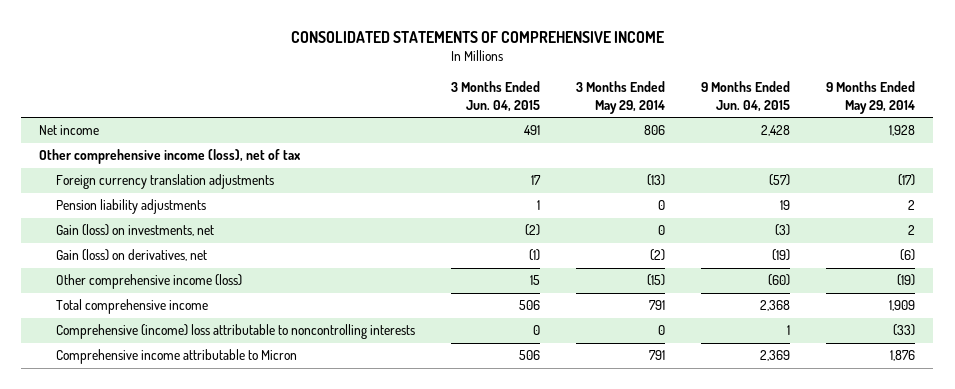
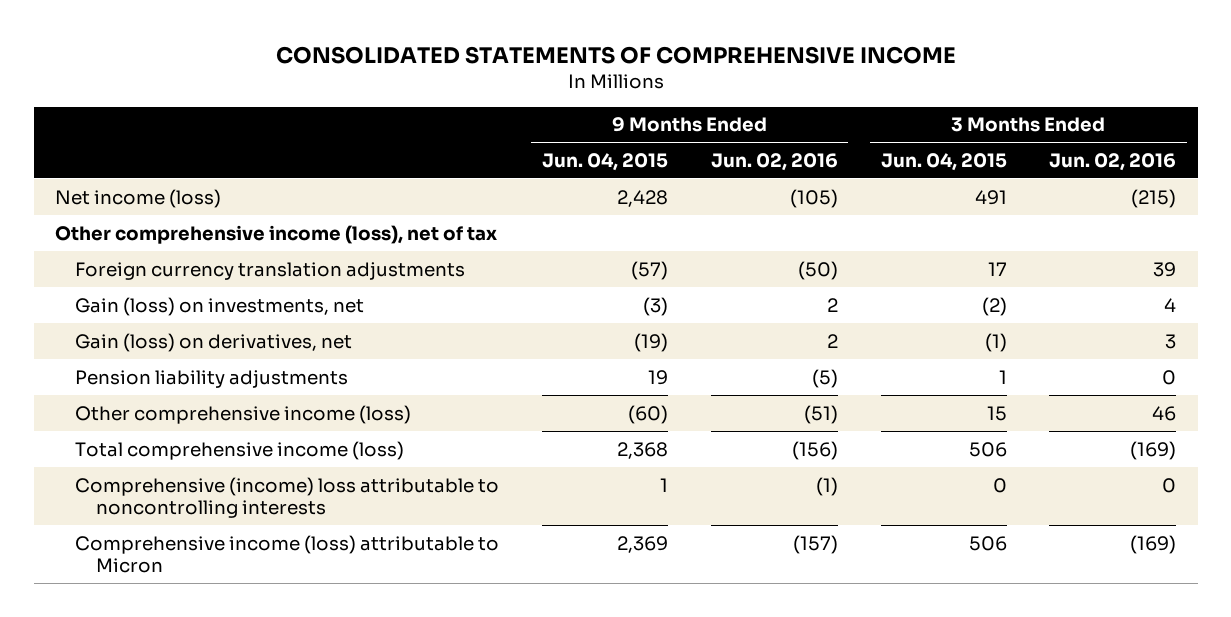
[576,80,666,114] 3 Months Ended May 29, 2014 -> none
[826,80,916,114] 9 Months Ended May 29, 2014 -> none
none -> [710,152,838,171] Jun. 02, 2016
none -> [1049,152,1177,171] Jun. 02, 2016
[39,125,100,136] Net income -> [55,188,222,208] Net income (loss)
[56,199,207,215] Pension liability adjustments -> [75,369,349,388] Pension liability adjustments
[56,299,209,315] Total comprehensive income -> [75,440,405,460] Total comprehensive income (loss)
[56,349,298,365] Comprehensive income attributable to Micron -> [75,534,500,574] Comprehensive income (loss) attributable to Micron

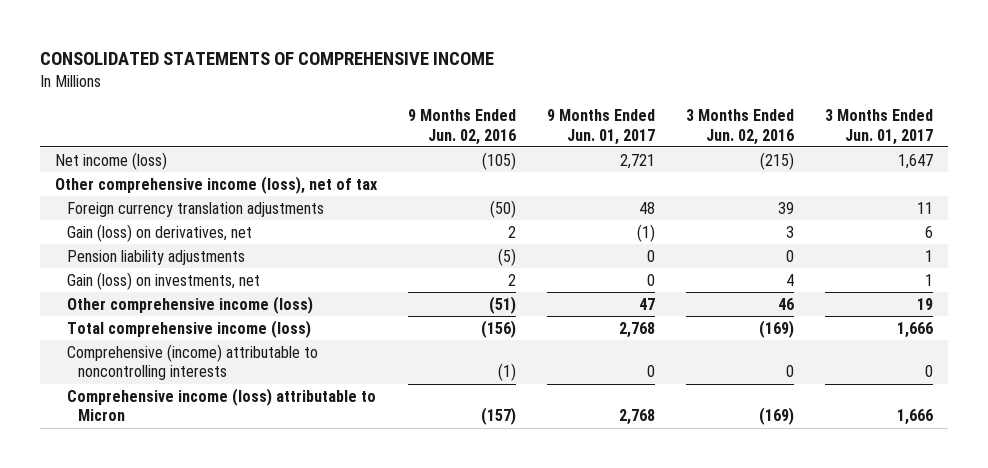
[542,152,669,171] Jun. 04, 2015 -> none
[880,152,1007,171] Jun. 04, 2015 -> none
none -> [547,109,656,145] 9 Months Ended Jun. 01, 2017
none -> [824,109,933,145] 3 Months Ended Jun. 01, 2017
[75,296,365,316] Gain (loss) on investments, net -> [66,271,260,290] Gain (loss) on investments, net
[75,476,500,519] Comprehensive (income) loss attributable to noncontrolling interests -> [66,343,318,381] Comprehensive (income) attributable to noncontrolling interests

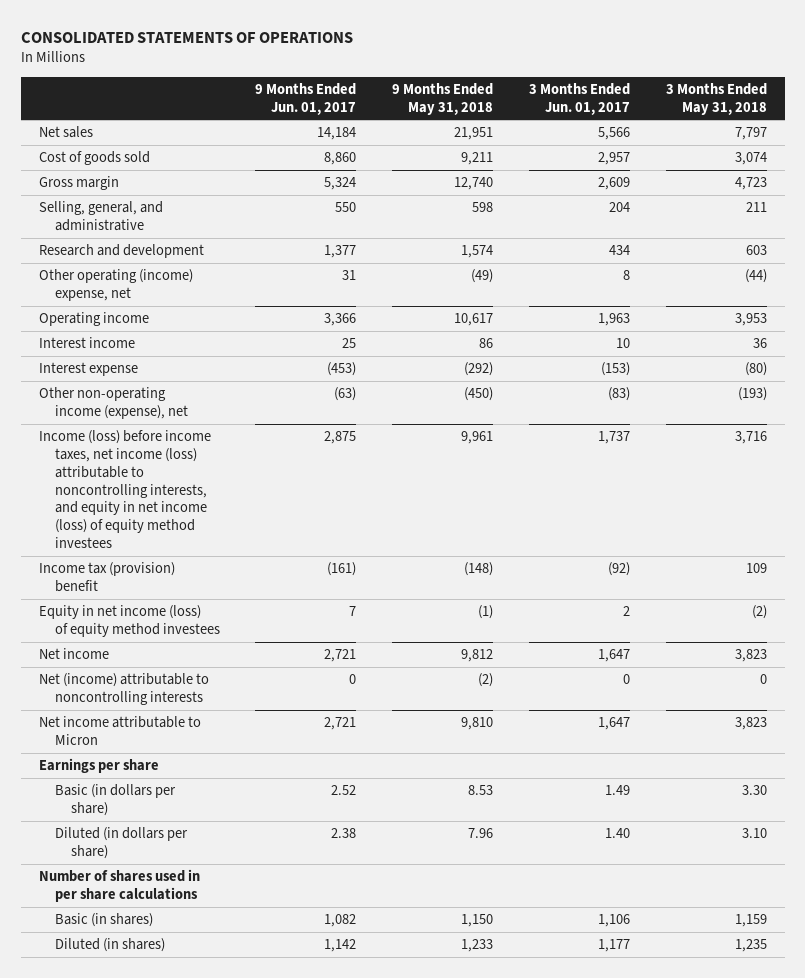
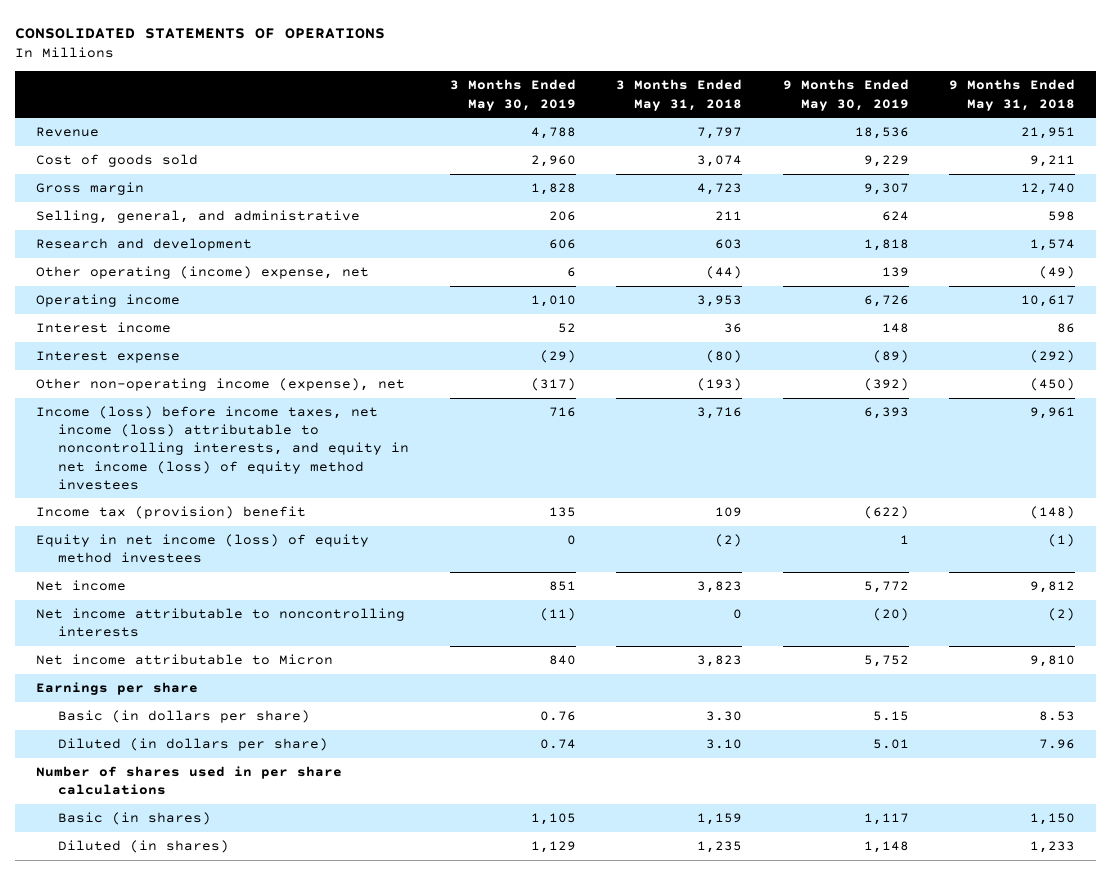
[255,82,357,115] 9 Months Ended Jun. 01, 2017 -> none
[528,82,630,115] 3 Months Ended Jun. 01, 2017 -> none
none -> [449,79,576,111] 3 Months Ended May 30, 2019
none -> [782,79,909,111] 9 Months Ended May 30, 2019
[38,126,93,139] Net sales -> [35,127,99,138] Revenue
[38,673,209,705] Net (income) attributable to noncontrolling interests -> [35,608,405,638] Net income attributable to noncontrolling interests

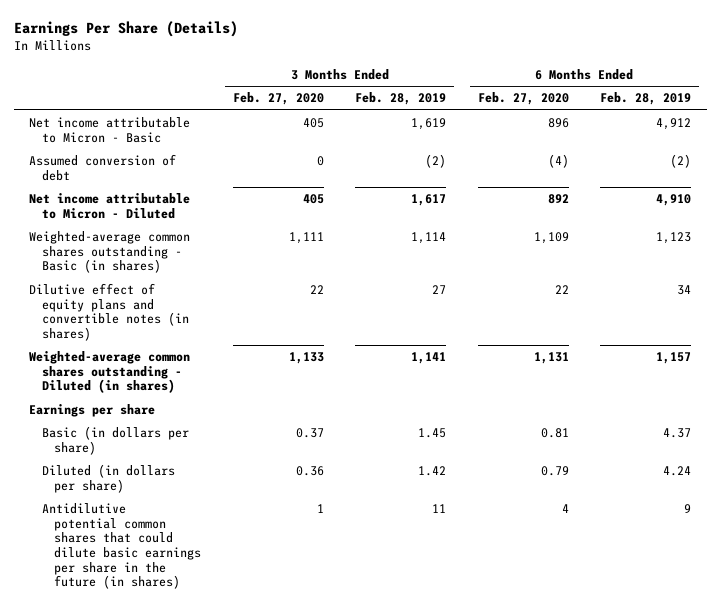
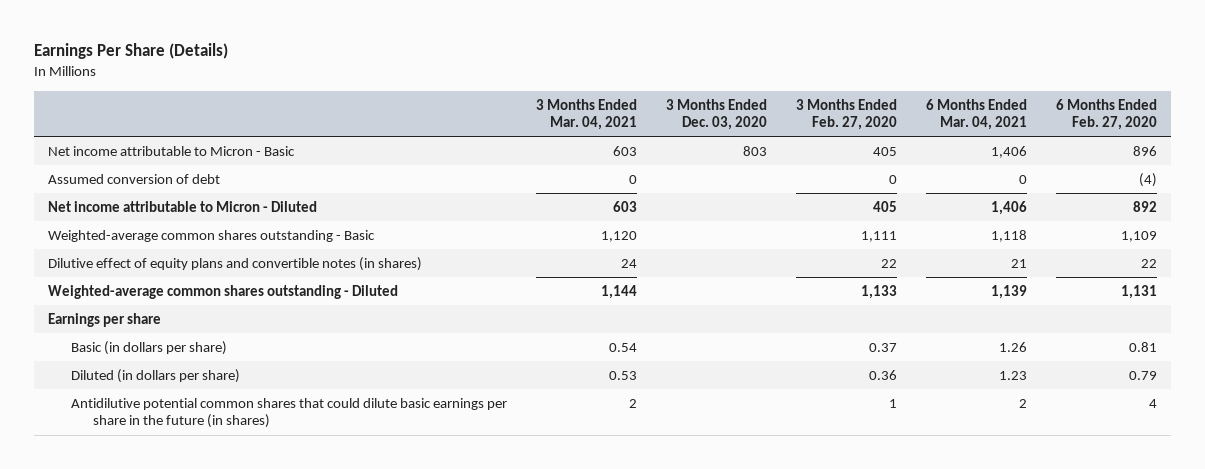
[355,92,447,106] Feb. 28, 2019 -> none
[600,92,692,106] Feb. 28, 2019 -> none
none -> [535,98,637,131] 3 Months Ended Mar. 04, 2021
none -> [665,98,767,131] 3 Months Ended Dec. 03, 2020
none -> [925,98,1027,131] 6 Months Ended Mar. 04, 2021
[29,231,191,274] Weighted-average common shares outstanding - Basic (in shares) -> [48,229,376,242] Weighted-average common shares outstanding - Basic
[29,351,191,394] Weighted-average common shares outstanding - Diluted (in shares) -> [48,284,399,299] Weighted-average common shares outstanding - Diluted

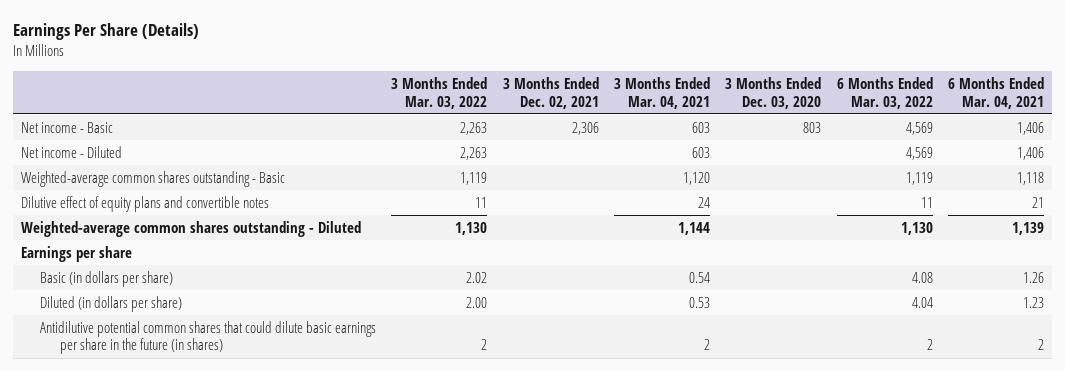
[795,98,897,131] 3 Months Ended Feb. 27, 2020 -> none
[1055,98,1157,131] 6 Months Ended Feb. 27, 2020 -> none
none -> [391,77,488,109] 3 Months Ended Mar. 03, 2022
none -> [502,77,599,109] 3 Months Ended Dec. 02, 2021
none -> [836,77,933,109] 6 Months Ended Mar. 03, 2022
[48,173,221,184] Assumed conversion of debt -> none
[48,145,296,156] Net income attributable to Micron - Basic -> [20,121,113,133] Net income - Basic
[48,200,318,212] Net income attributable to Micron - Diluted -> [20,145,122,158] Net income - Diluted
[48,256,423,271] Dilutive effect of equity plans and convertible notes (in shares) -> [20,195,269,212] Dilutive effect of equity plans and convertible notes

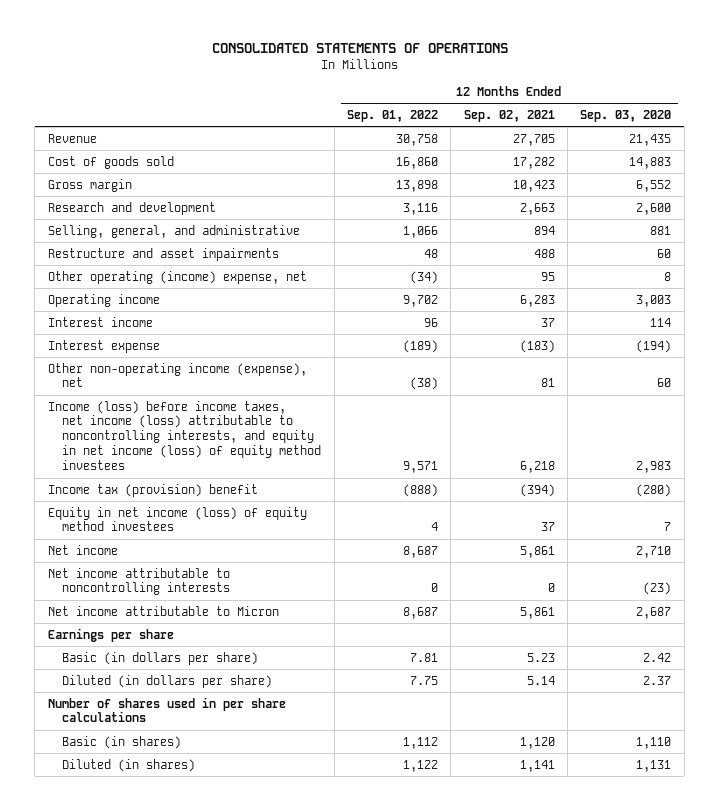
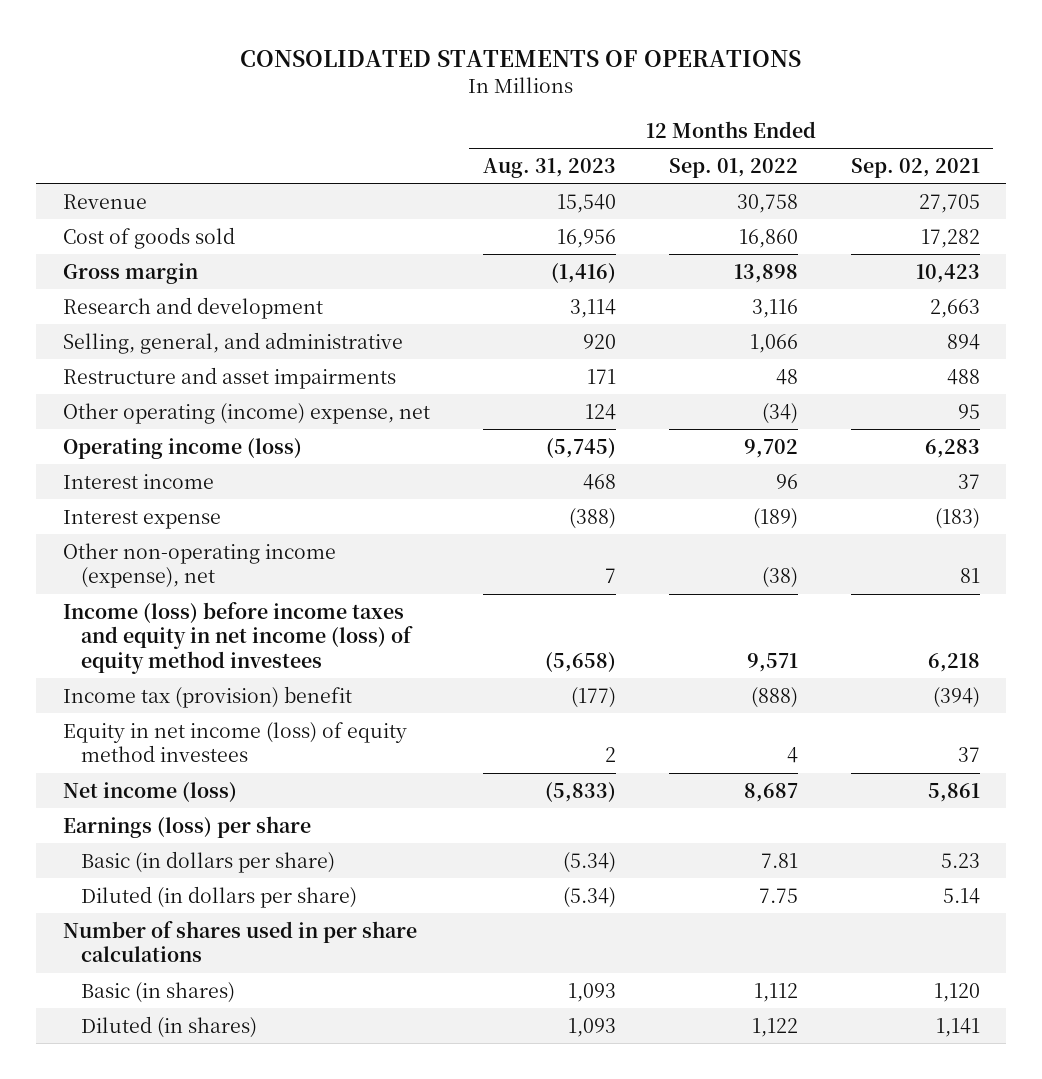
[580,109,672,122] Sep. 03, 2020 -> none
none -> [482,157,616,178] Aug. 31, 2023
[47,293,160,307] Operating income -> [62,437,302,459] Operating income (loss)
[47,400,322,471] Income (loss) before income taxes, net income (loss) attributable to noncontrolling interests, and equity in net income (loss) of equity method investees -> [62,601,414,674] Income (loss) before income taxes and equity in net income (loss) of equity method investees
[47,544,118,555] Net income -> none
[47,567,231,596] Net income attributable to noncontrolling interests -> none
[47,605,279,616] Net income attributable to Micron -> [62,781,237,802] Net income (loss)
[47,627,174,642] Earnings per share -> [62,815,311,838] Earnings (loss) per share

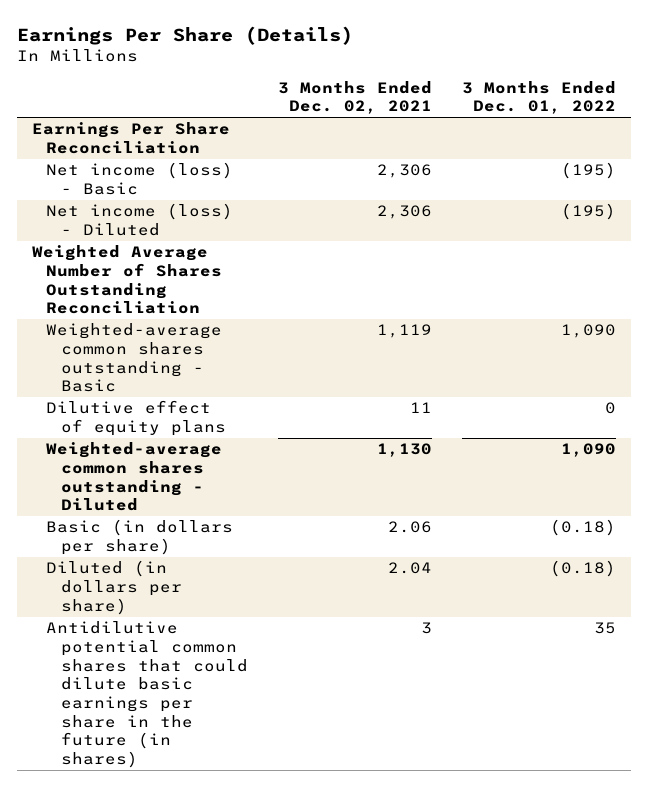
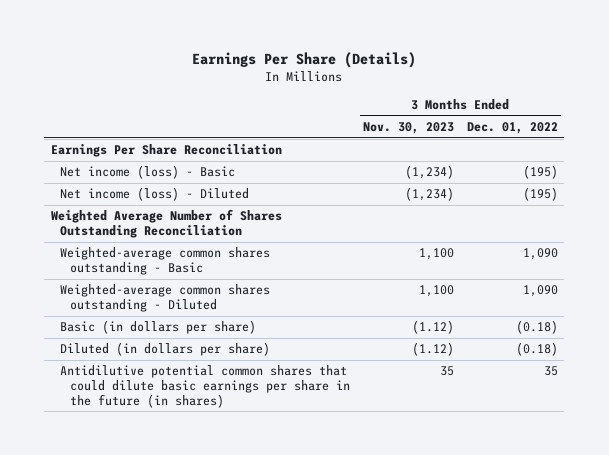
[277,80,432,115] 3 Months Ended Dec. 02, 2021 -> none
none -> [362,121,454,134] Nov. 30, 2023
[46,400,226,437] Dilutive effect of equity plans -> none

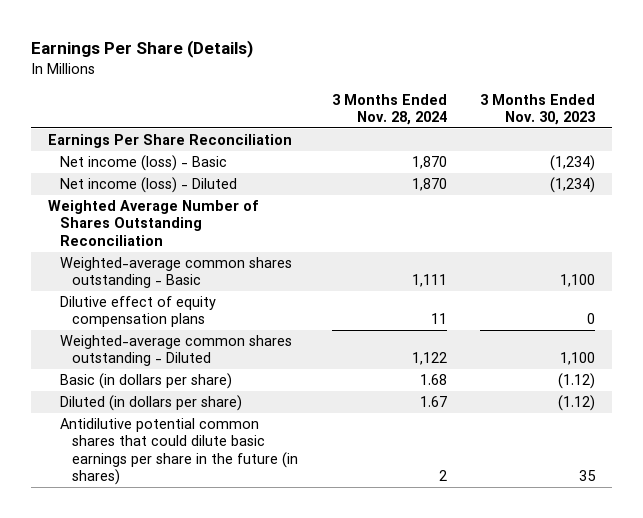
[466,121,558,134] Dec. 01, 2022 -> none
none -> [331,93,447,125] 3 Months Ended Nov. 28, 2024
none -> [60,296,217,328] Dilutive effect of equity compensation plans

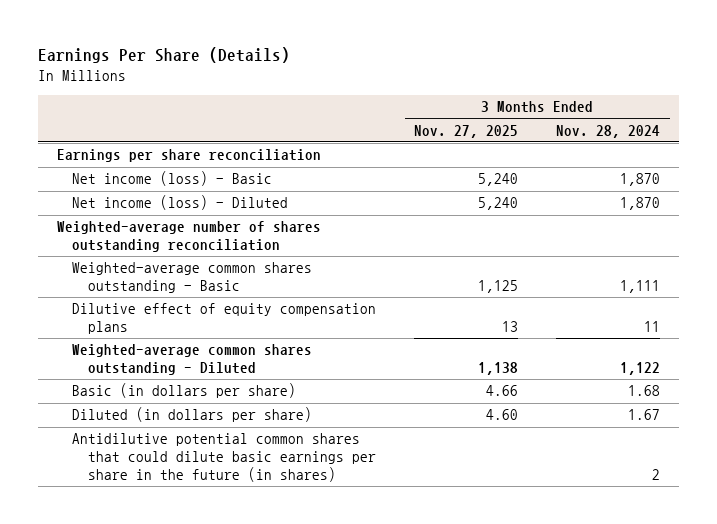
[480,93,596,125] 3 Months Ended Nov. 30, 2023 -> none
none -> [414,124,519,138] Nov. 27, 2025
[48,134,293,149] Earnings Per Share Reconciliation -> [56,149,321,163] Earnings per share reconciliation
[48,200,259,246] Weighted Average Number of Shares Outstanding Reconciliation -> [56,221,321,253] Weighted-average number of shares outstanding reconciliation

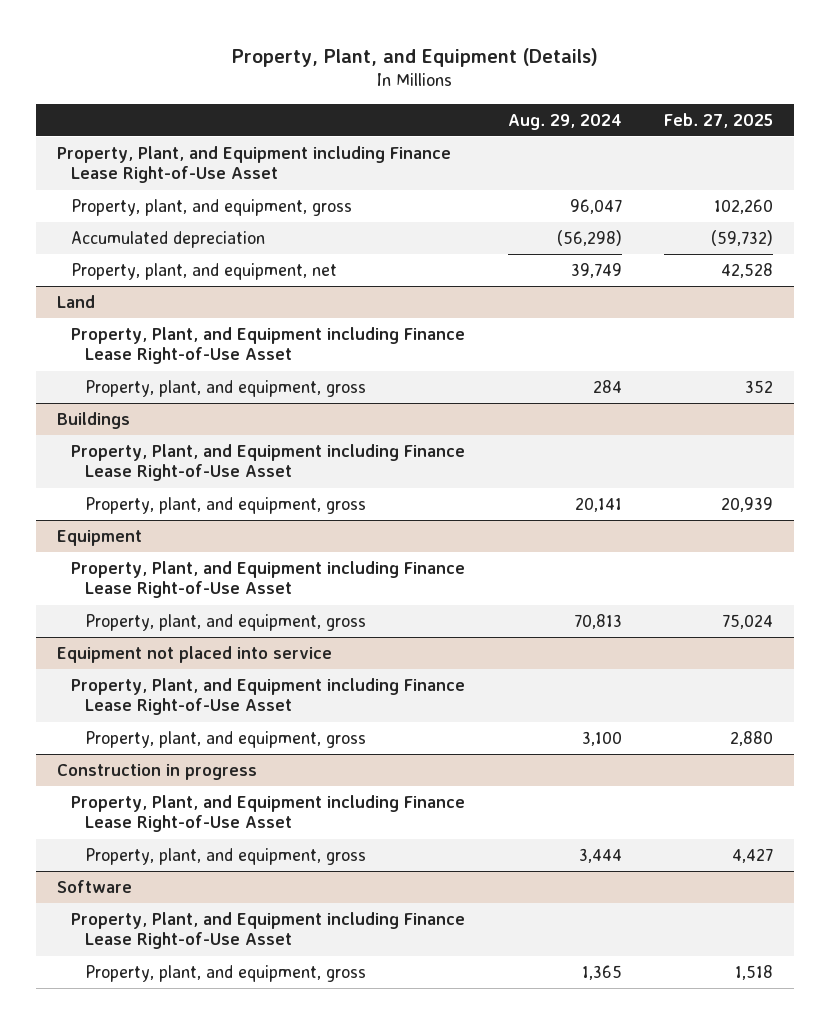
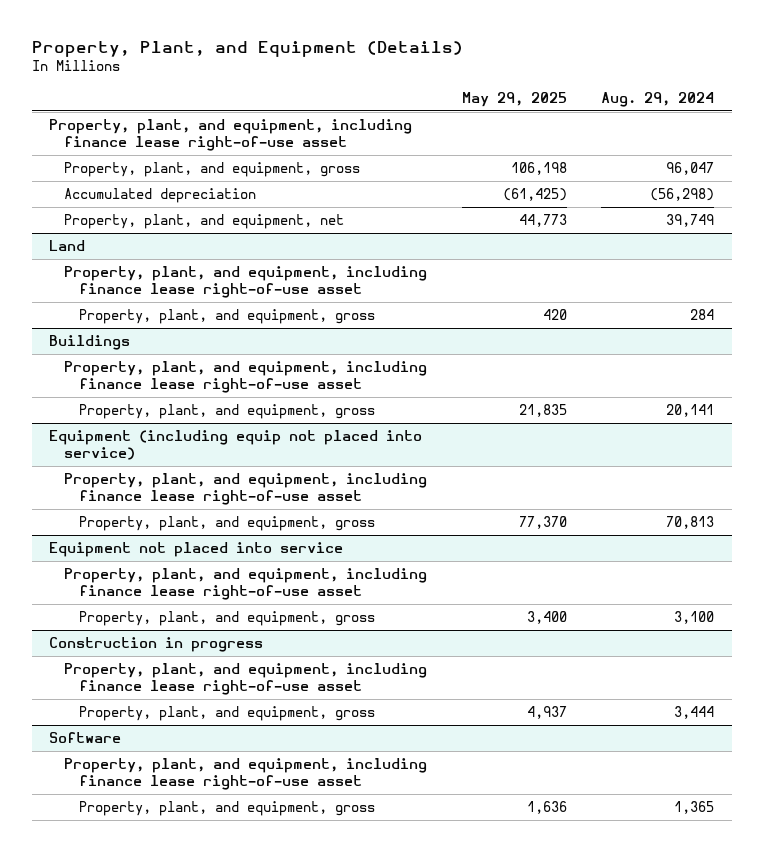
[664,112,774,128] Feb. 27, 2025 -> none
none -> [461,92,567,108] May 29, 2025
[56,146,451,184] Property, Plant, and Equipment including Finance Lease Right-of-Use Asset -> [49,119,413,152] Property, plant, and equipment, including finance lease right-of-use asset
[70,327,465,365] Property, Plant, and Equipment including Finance Lease Right-of-Use Asset -> [64,266,428,299] Property, plant, and equipment, including finance lease right-of-use asset
[70,444,465,482] Property, Plant, and Equipment including Finance Lease Right-of-Use Asset -> [64,361,428,394] Property, plant, and equipment, including finance lease right-of-use asset
[56,530,142,547] Equipment -> [49,430,423,461] Equipment (including equip not placed into service)
[70,561,465,599] Property, Plant, and Equipment including Finance Lease Right-of-Use Asset -> [64,473,428,506] Property, plant, and equipment, including finance lease right-of-use asset
[70,678,465,716] Property, Plant, and Equipment including Finance Lease Right-of-Use Asset -> [64,568,428,601] Property, plant, and equipment, including finance lease right-of-use asset
[70,795,465,833] Property, Plant, and Equipment including Finance Lease Right-of-Use Asset -> [64,663,428,696] Property, plant, and equipment, including finance lease right-of-use asset
[70,912,465,950] Property, Plant, and Equipment including Finance Lease Right-of-Use Asset -> [64,758,428,791] Property, plant, and equipment, including finance lease right-of-use asset

